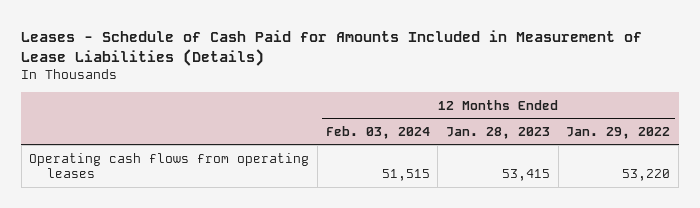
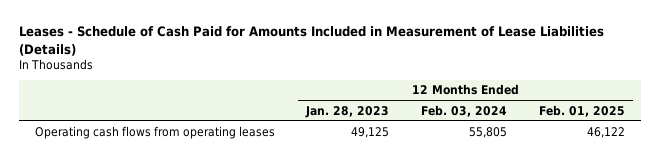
[566,126,671,139] Jan. 29, 2022 -> none
none -> [538,104,625,117] Feb. 01, 2025
[381,169,430,182] 51,515 -> [469,127,508,139] 55,805
[502,169,551,182] 53,415 -> [351,127,390,139] 49,125

